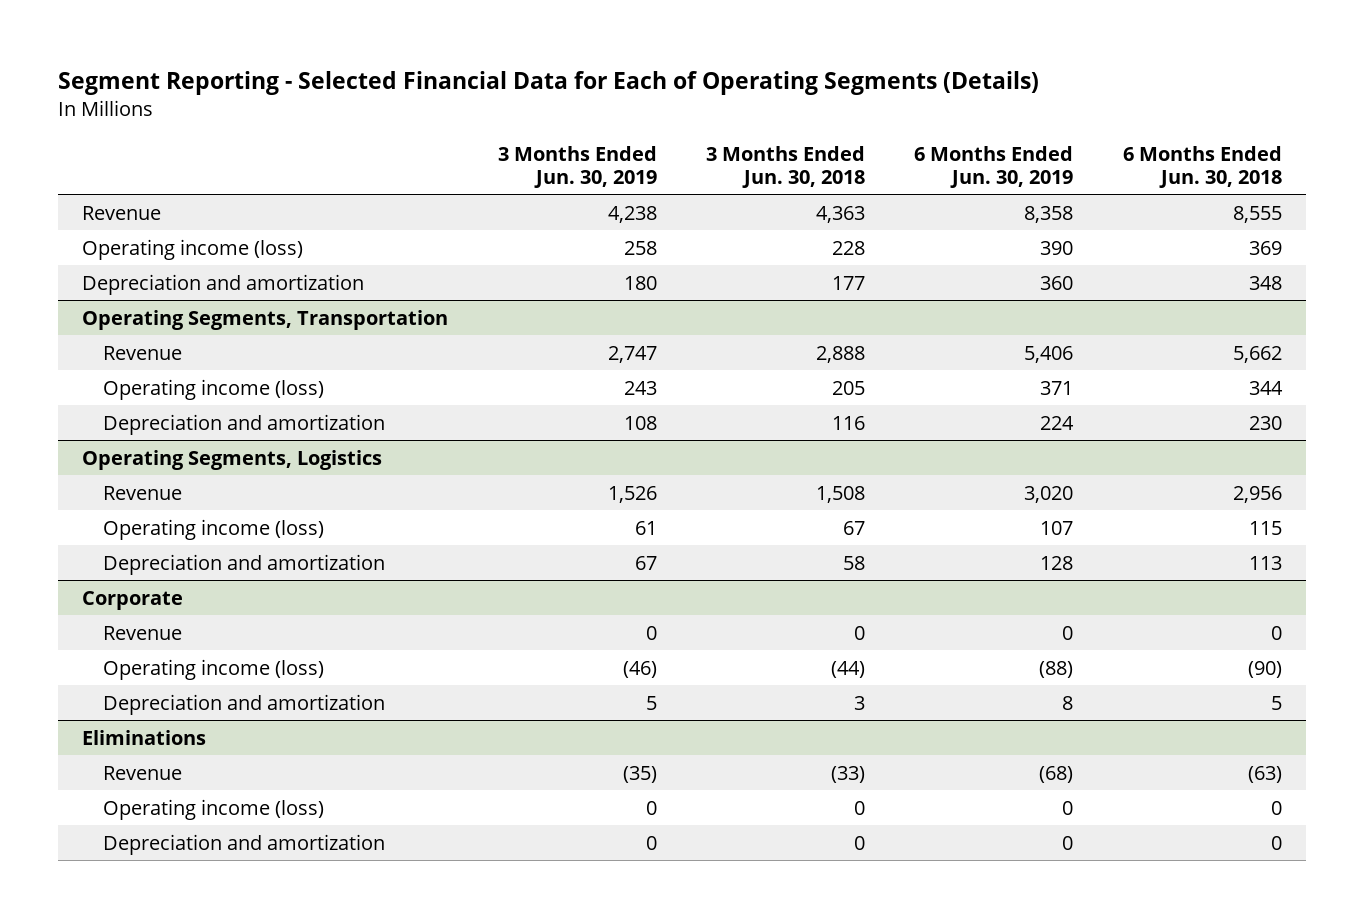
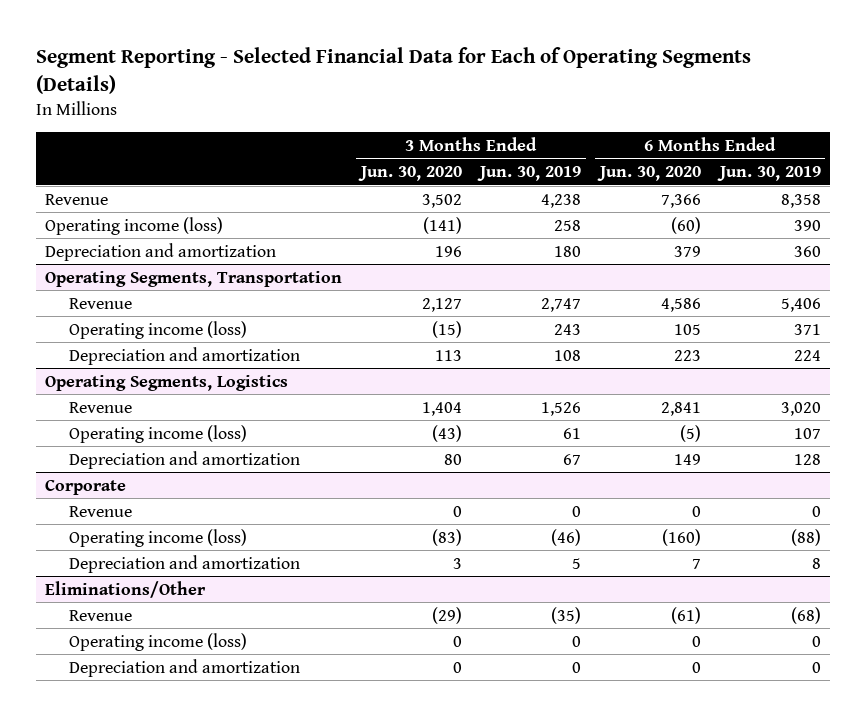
[705,145,865,188] 3 Months Ended Jun. 30, 2018 -> none
[1122,145,1282,188] 6 Months Ended Jun. 30, 2018 -> none
none -> [357,166,462,182] Jun. 30, 2020
none -> [597,166,702,182] Jun. 30, 2020
[82,729,207,745] Eliminations -> [45,580,207,598] Eliminations/Other

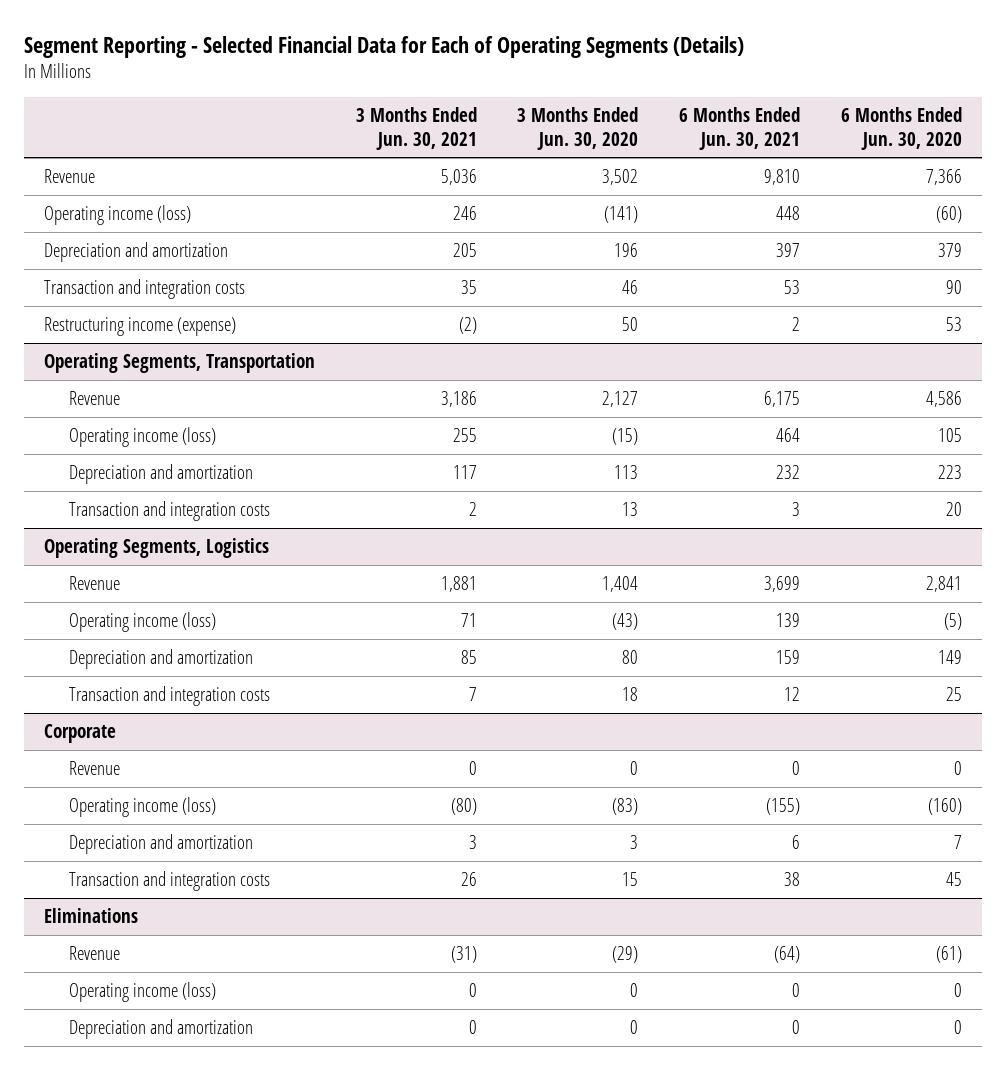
[477,166,582,182] Jun. 30, 2019 -> none
[716,166,821,182] Jun. 30, 2019 -> none
none -> [355,106,477,150] 3 Months Ended Jun. 30, 2021
none -> [679,106,801,150] 6 Months Ended Jun. 30, 2021
none -> [44,279,246,300] Transaction and integration costs
none -> [44,317,237,337] Restructuring income (expense)
none -> [68,501,270,522] Transaction and integration costs
none -> [68,686,270,707] Transaction and integration costs
none -> [68,871,270,892] Transaction and integration costs
[45,580,207,598] Eliminations/Other -> [44,908,139,924] Eliminations

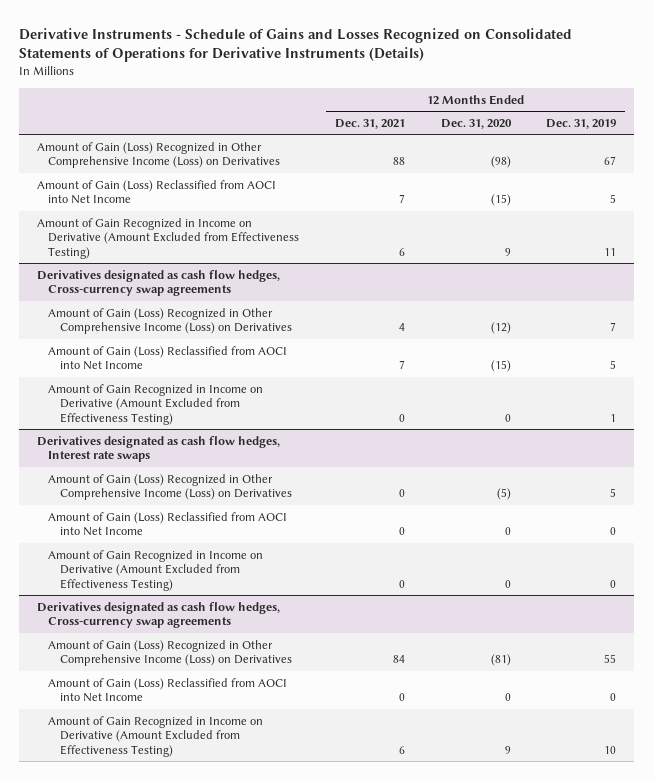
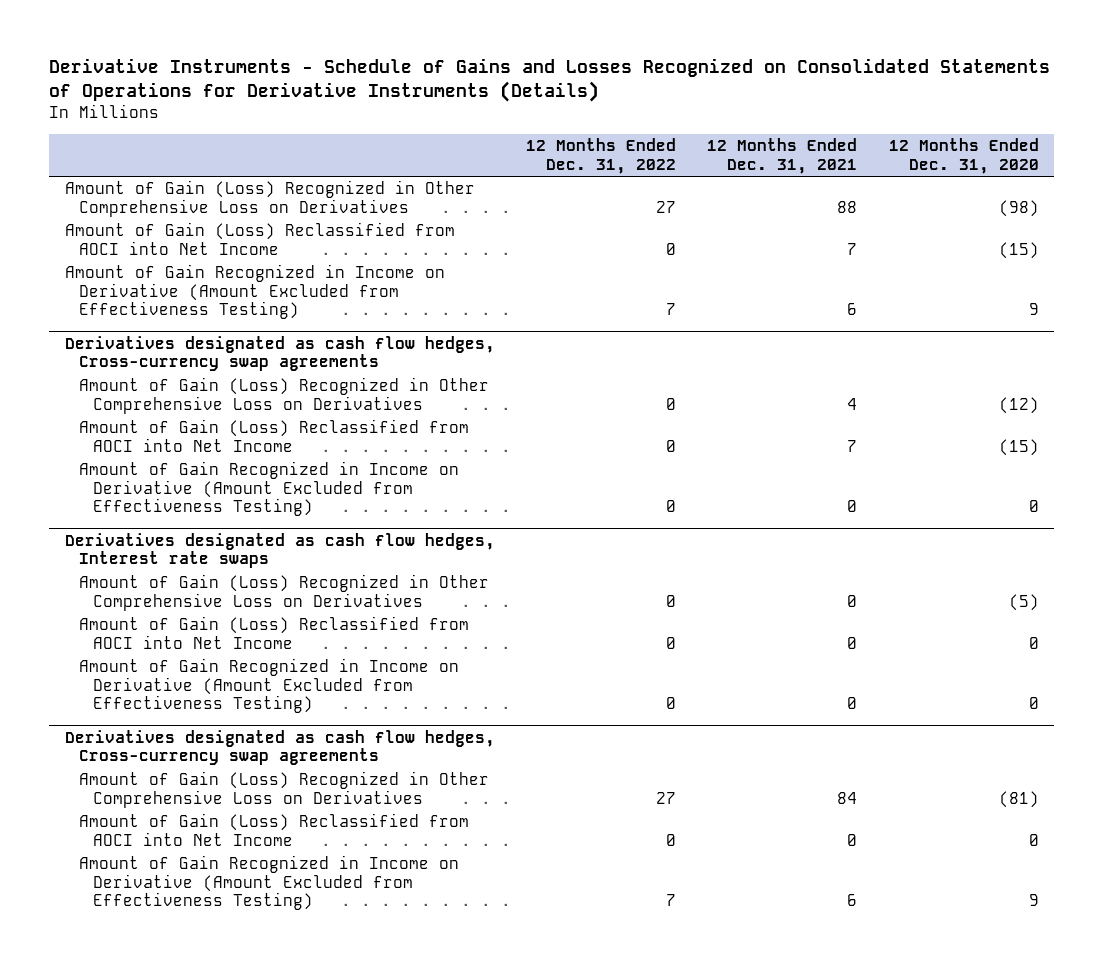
[546,118,617,129] Dec. 31, 2019 -> none
none -> [526,138,677,174] 12 Months Ended Dec. 31, 2022
[37,141,281,169] Amount of Gain (Loss) Recognized in Other Comprehensive Income (Loss) on Derivatives -> [65,180,476,217] Amount of Gain (Loss) Recognized in Other Comprehensive Loss on Derivatives
[48,307,292,335] Amount of Gain (Loss) Recognized in Other Comprehensive Income (Loss) on Derivatives -> [79,377,490,414] Amount of Gain (Loss) Recognized in Other Comprehensive Loss on Derivatives
[48,473,292,501] Amount of Gain (Loss) Recognized in Other Comprehensive Income (Loss) on Derivatives -> [79,574,490,611] Amount of Gain (Loss) Recognized in Other Comprehensive Loss on Derivatives
[48,639,292,667] Amount of Gain (Loss) Recognized in Other Comprehensive Income (Loss) on Derivatives -> [79,771,490,808] Amount of Gain (Loss) Recognized in Other Comprehensive Loss on Derivatives

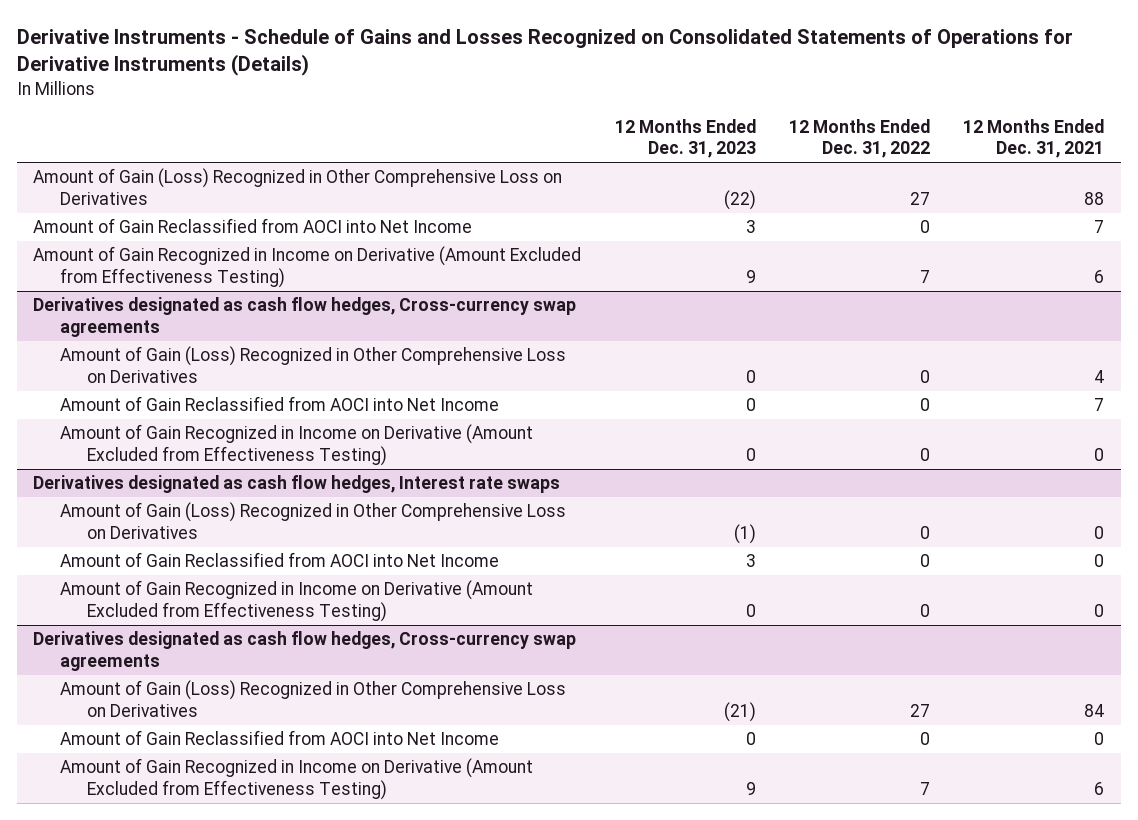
[888,138,1039,174] 12 Months Ended Dec. 31, 2020 -> none
none -> [614,118,756,159] 12 Months Ended Dec. 31, 2023
[65,222,456,255] Amount of Gain (Loss) Reclassified from AOCI into Net Income -> [33,218,473,234] Amount of Gain Reclassified from AOCI into Net Income
[79,419,470,452] Amount of Gain (Loss) Reclassified from AOCI into Net Income -> [60,396,500,412] Amount of Gain Reclassified from AOCI into Net Income
[79,616,470,649] Amount of Gain (Loss) Reclassified from AOCI into Net Income -> [60,552,500,568] Amount of Gain Reclassified from AOCI into Net Income
[79,813,470,846] Amount of Gain (Loss) Reclassified from AOCI into Net Income -> [60,730,500,746] Amount of Gain Reclassified from AOCI into Net Income

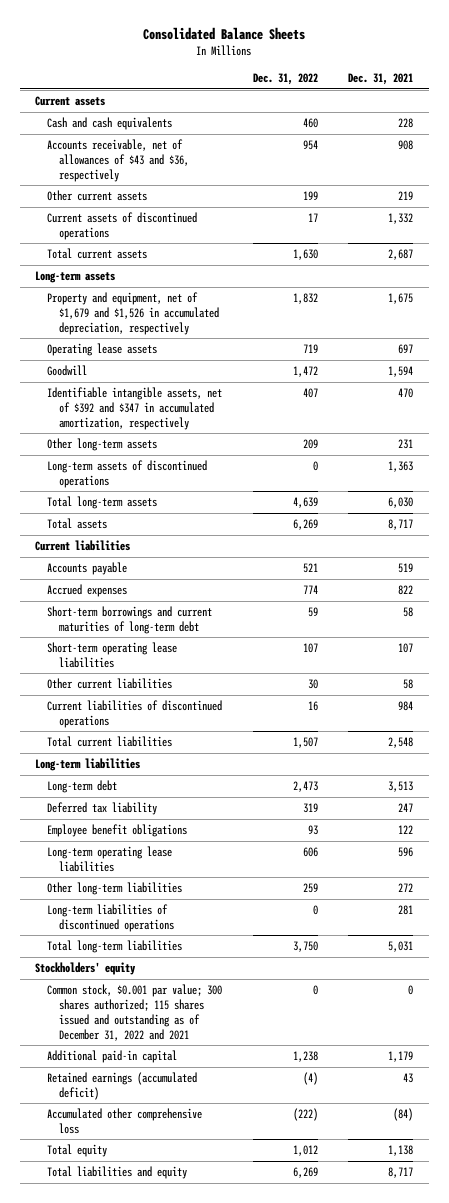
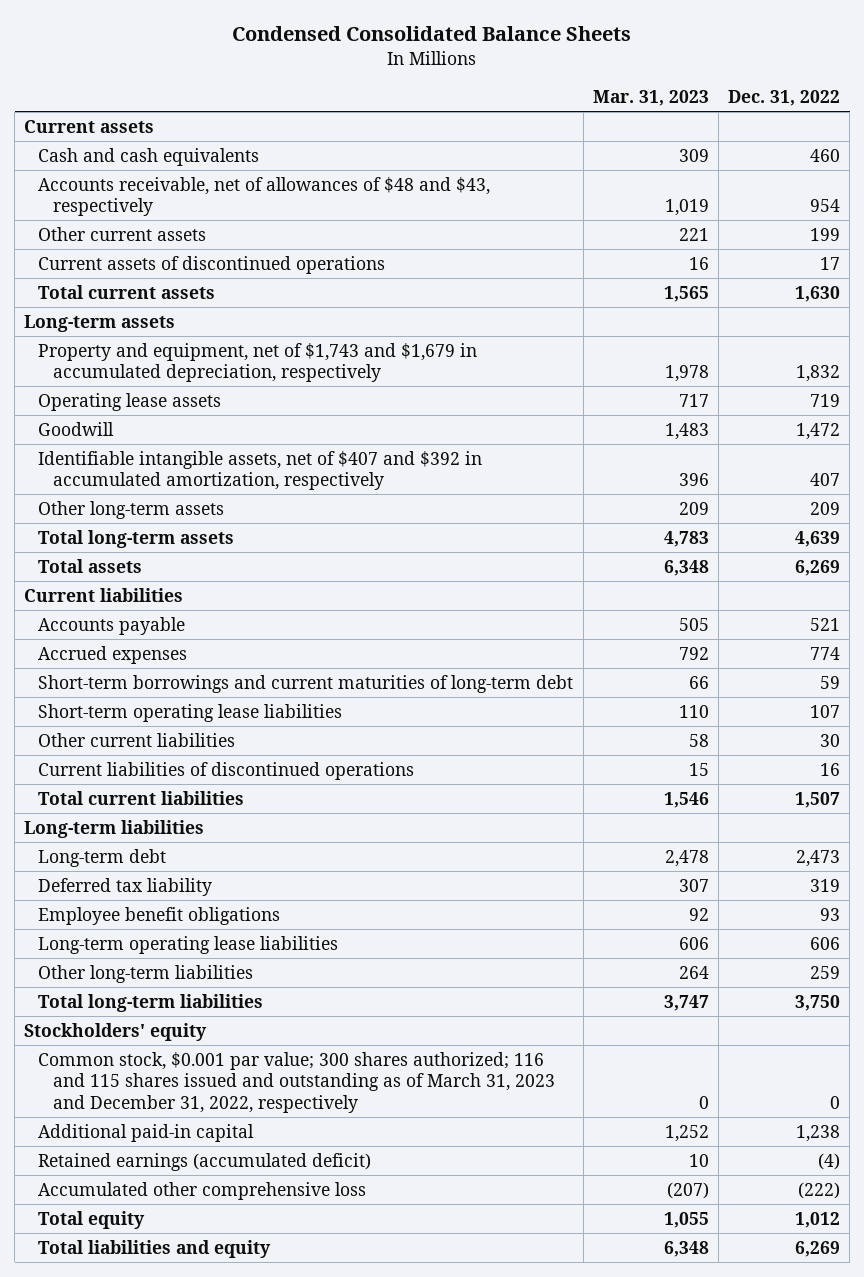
[143,26,306,40] Consolidated Balance Sheets -> [232,26,632,42] Condensed Consolidated Balance Sheets
[348,73,414,86] Dec. 31, 2021 -> none
none -> [592,90,709,107] Mar. 31, 2023
[47,139,190,182] Accounts receivable, net of allowances of $43 and $36, respectively -> [38,176,491,217] Accounts receivable, net of allowances of $48 and $43, respectively
[47,292,220,335] Property and equipment, net of $1,679 and $1,526 in accumulated depreciation, respectively -> [38,342,478,383] Property and equipment, net of $1,743 and $1,679 in accumulated depreciation, respectively
[47,387,223,430] Identifiable intangible assets, net of $392 and $347 in accumulated amortization, respectively -> [38,450,483,491] Identifiable intangible assets, net of $407 and $392 in accumulated amortization, respectively
[47,460,208,488] Long-term assets of discontinued operations -> none
[47,904,175,932] Long-term liabilities of discontinued operations -> none
[47,984,223,1041] Common stock, $0.001 par value; 300 shares authorized; 115 shares issued and outstanding as of December 31, 2022 and 2021 -> [38,1051,555,1113] Common stock, $0.001 par value; 300 shares authorized; 116 and 115 shares issued and outstanding as of March 31, 2023 and December 31, 2022, respectively

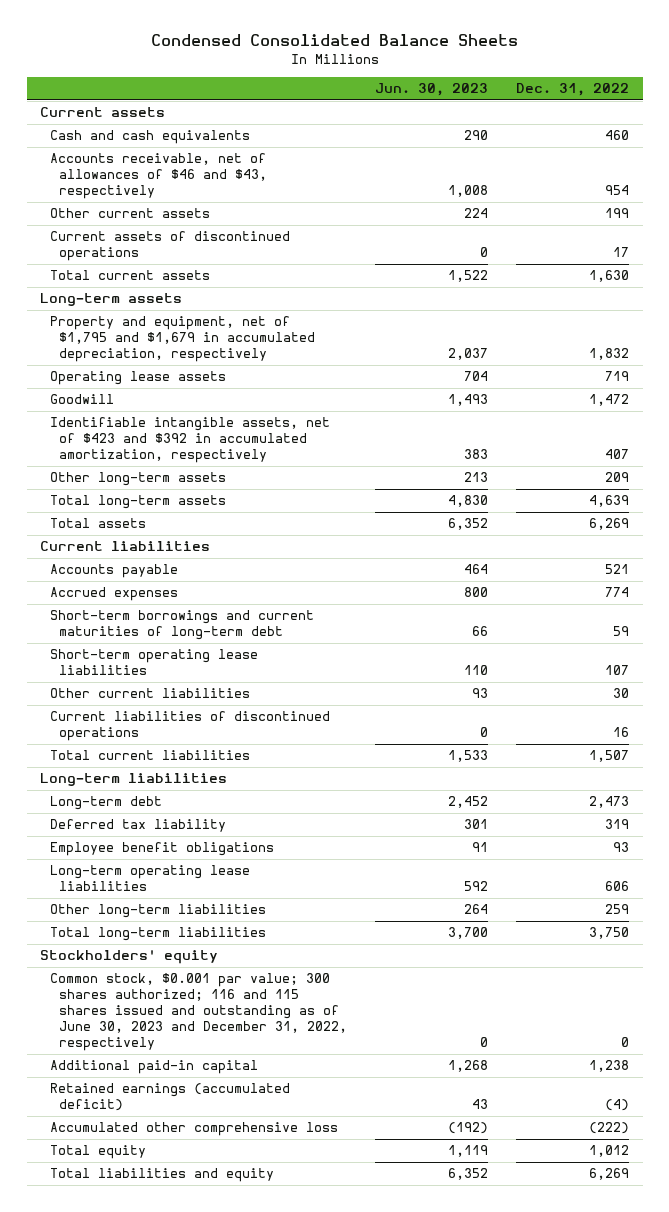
[592,90,709,107] Mar. 31, 2023 -> none
none -> [375,83,489,97] Jun. 30, 2023
[38,176,491,217] Accounts receivable, net of allowances of $48 and $43, respectively -> [49,153,268,200] Accounts receivable, net of allowances of $46 and $43, respectively
[38,342,478,383] Property and equipment, net of $1,743 and $1,679 in accumulated depreciation, respectively -> [49,316,316,363] Property and equipment, net of $1,795 and $1,679 in accumulated depreciation, respectively
[38,450,483,491] Identifiable intangible assets, net of $407 and $392 in accumulated amortization, respectively -> [49,417,330,464] Identifiable intangible assets, net of $423 and $392 in accumulated amortization, respectively
[38,1051,555,1113] Common stock, $0.001 par value; 300 shares authorized; 116 and 115 shares issued and outstanding as of March 31, 2023 and December 31, 2022, respectively -> [49,973,348,1052] Common stock, $0.001 par value; 300 shares authorized; 116 and 115 shares issued and outstanding as of June 30, 2023 and December 31, 2022, respectively

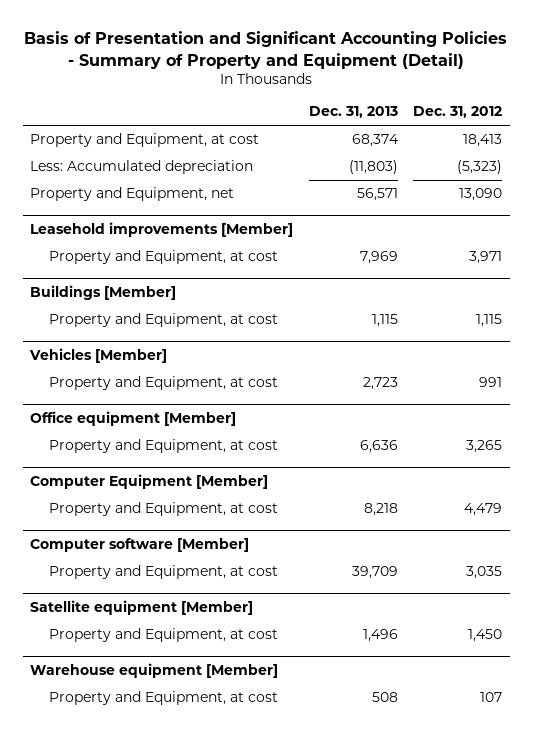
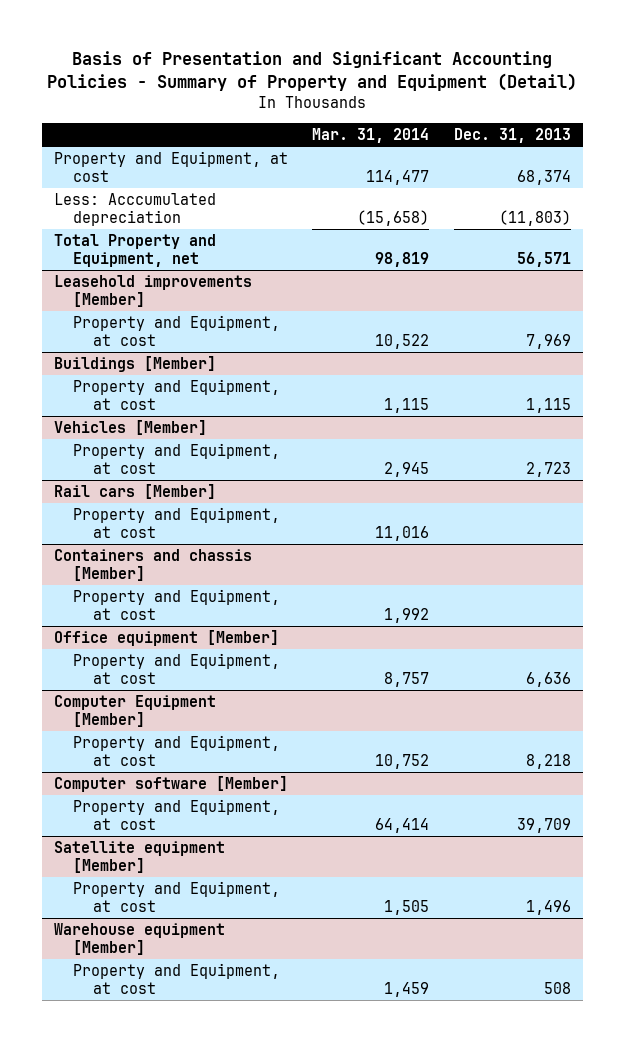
[413,106,503,119] Dec. 31, 2012 -> none
none -> [312,128,430,144] Mar. 31, 2014
[30,160,254,175] Less: Accumulated depreciation -> [54,193,217,227] Less: Acccumulated depreciation
[30,187,235,202] Property and Equipment, net -> [54,234,217,268] Total Property and Equipment, net
none -> [54,484,217,500] Rail cars [Member]
none -> [73,507,281,539] Property and Equipment, at cost
none -> [54,549,253,582] Containers and chassis [Member]
none -> [73,589,281,621] Property and Equipment, at cost

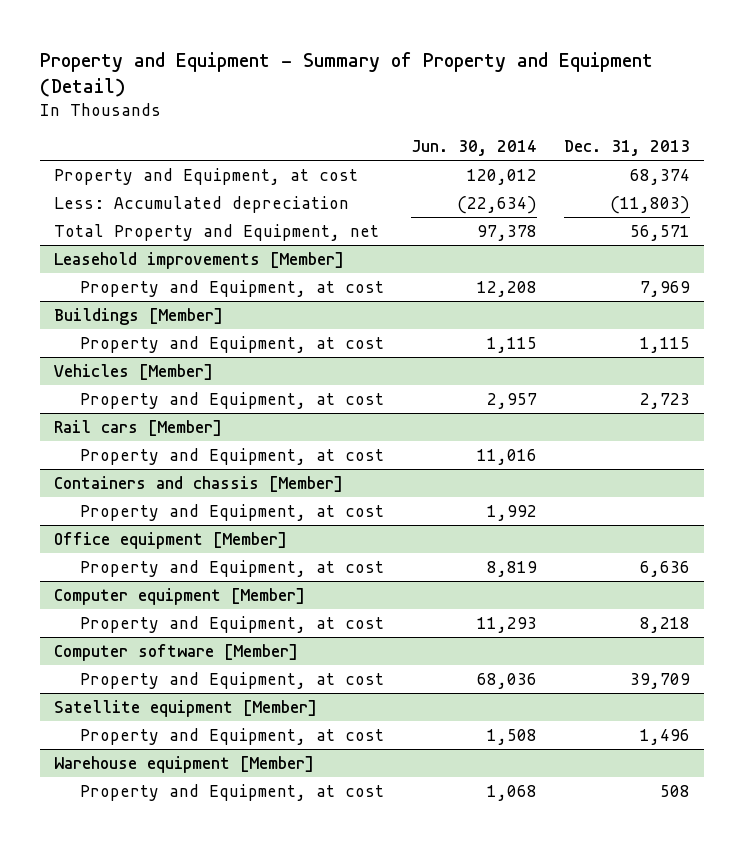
[47,51,578,92] Basis of Presentation and Significant Accounting Policies - Summary of Property and Equipment (Detail) -> [40,51,654,97] Property and Equipment - Summary of Property and Equipment (Detail)
[312,128,430,144] Mar. 31, 2014 -> none
none -> [410,140,537,157] Jun. 30, 2014
[54,193,217,227] Less: Acccumulated depreciation -> [54,195,350,213] Less: Accumulated depreciation
[54,695,217,728] Computer Equipment [Member] -> [54,587,306,605] Computer equipment [Member]

